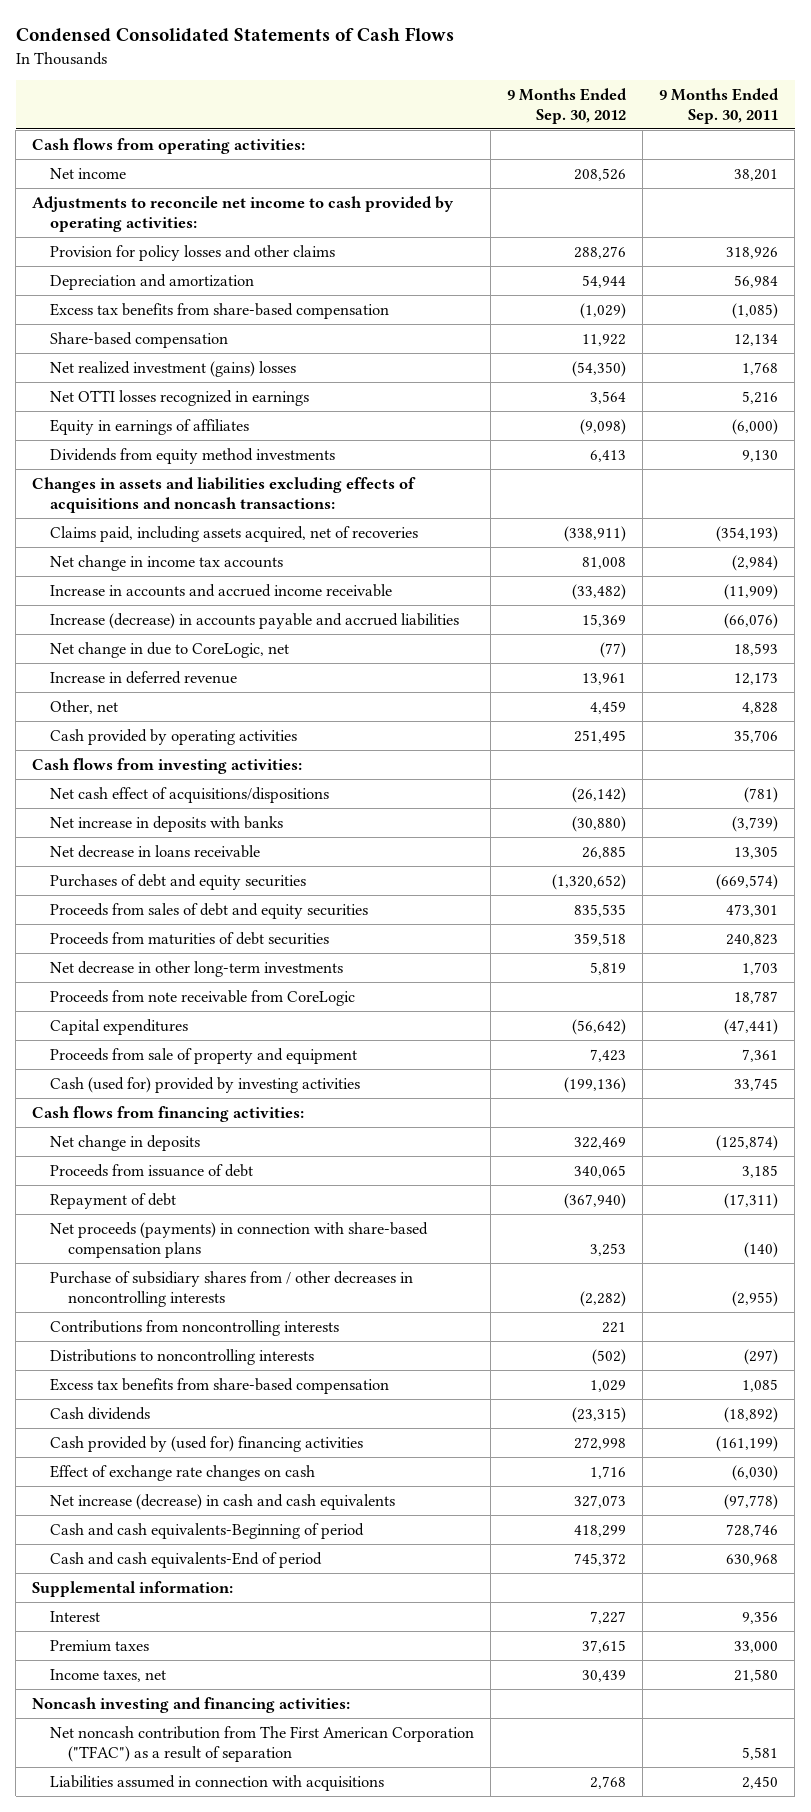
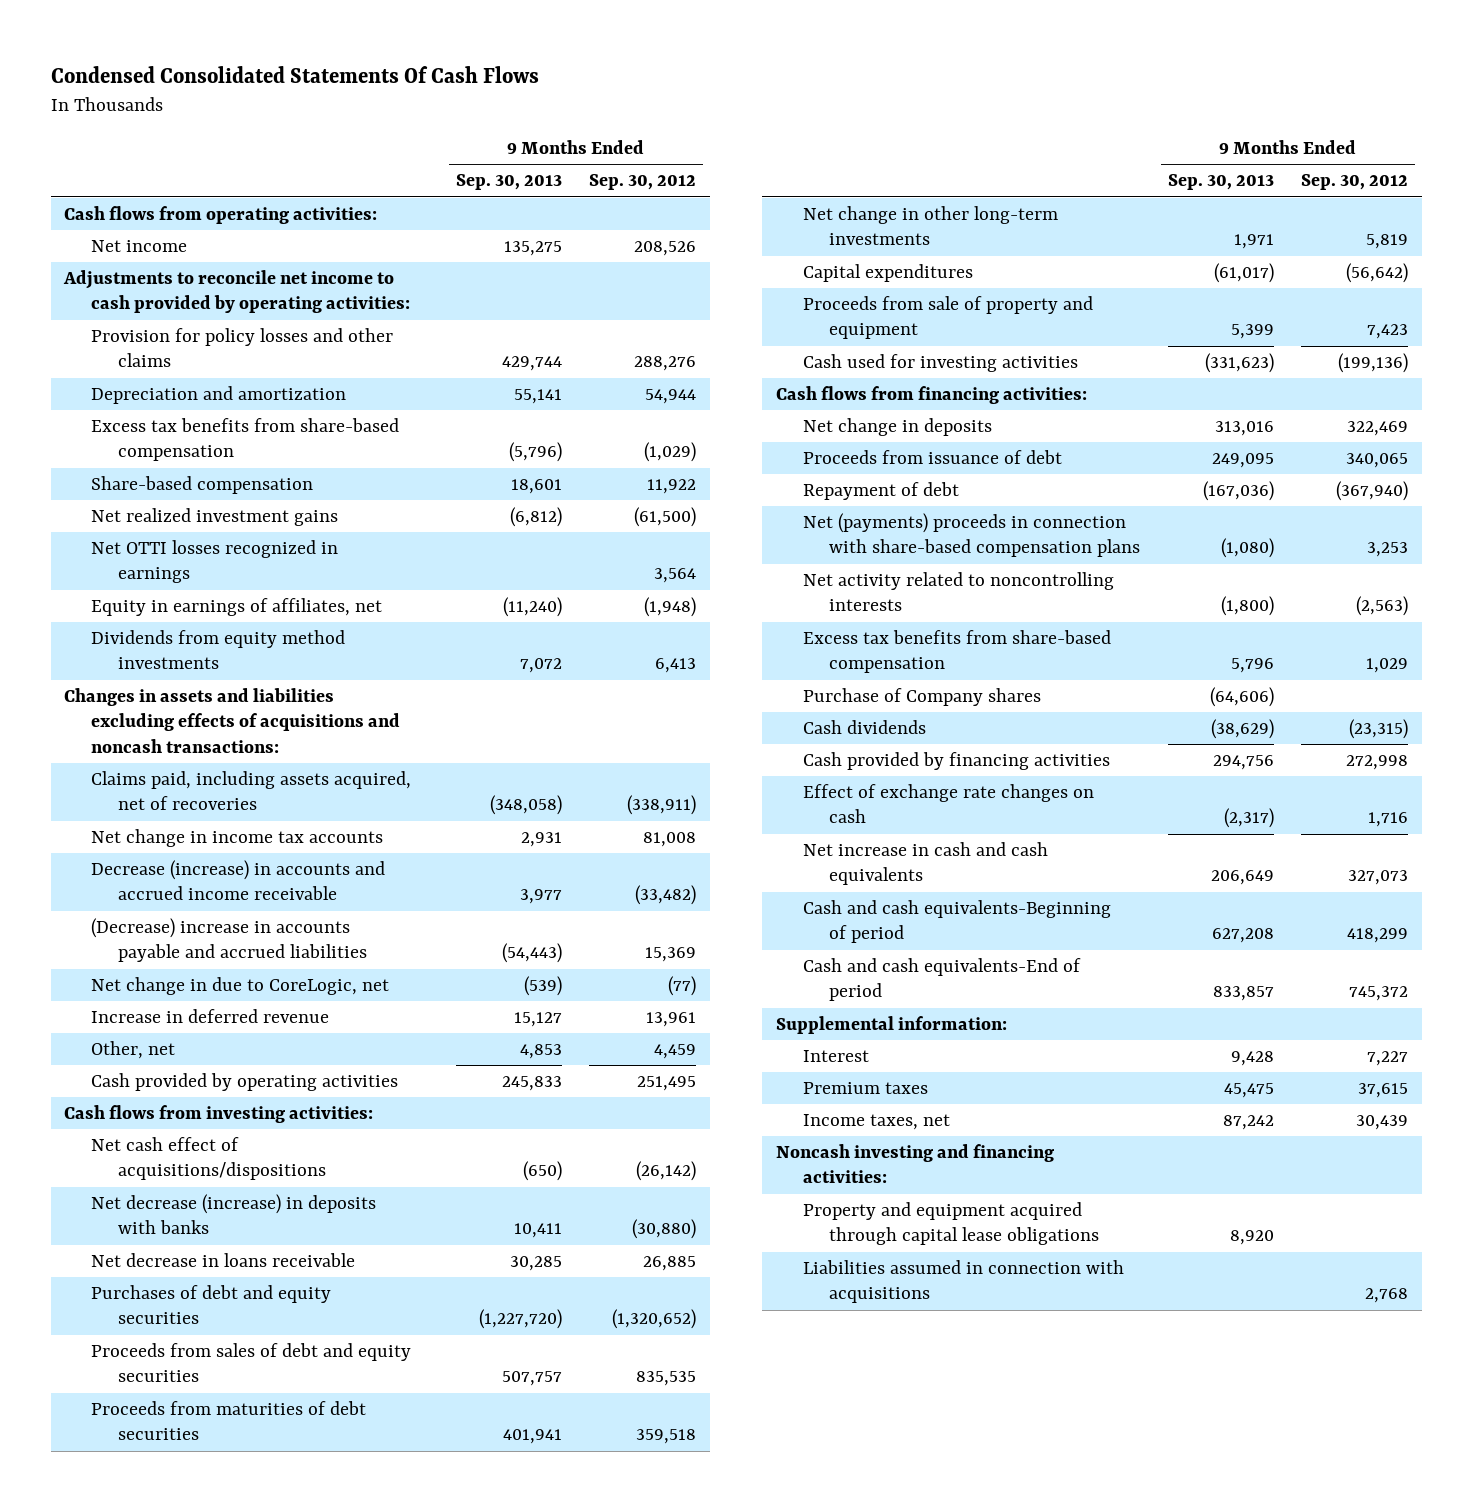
[15,27,454,43] Condensed Consolidated Statements of Cash Flows -> [50,66,539,84] Condensed Consolidated Statements Of Cash Flows
[659,87,780,124] 9 Months Ended Sep. 30, 2011 -> none
none -> [456,174,563,191] Sep. 30, 2013
[50,360,297,377] Net realized investment (gains) losses -> [91,508,339,527] Net realized investment gains
[572,360,627,377] (54,350) -> [634,507,697,528] (61,500)
[50,418,250,435] Equity in earnings of affiliates -> [91,598,383,617] Equity in earnings of affiliates, net
[580,418,627,435] (9,098) -> [644,597,697,618] (1,948)
[50,583,393,597] Increase in accounts and accrued income receivable -> [91,860,386,901] Decrease (increase) in accounts and accrued income receivable
[50,612,460,629] Increase (decrease) in accounts payable and accrued liabilities -> [91,918,367,963] (Decrease) increase in accounts payable and accrued liabilities
[50,815,284,832] Net increase in deposits with banks -> [91,1194,377,1235] Net decrease (increase) in deposits with banks
[50,989,356,1006] Proceeds from note receivable from CoreLogic -> none
[50,960,344,977] Net decrease in other long-term investments -> [802,206,1058,246] Net change in other long-term investments
[50,1076,361,1093] Cash (used for) provided by investing activities -> [802,354,1078,373] Cash used for investing activities
[50,1270,414,1307] Purchase of subsidiary shares from / other decreases in noncontrolling interests -> none
[50,1319,340,1336] Contributions from noncontrolling interests -> none
[50,1348,315,1365] Distributions to noncontrolling interests -> none
[50,1221,429,1258] Net proceeds (payments) in connection with share-based compensation plans -> [802,513,1141,558] Net (payments) proceeds in connection with share-based compensation plans
none -> [802,572,1114,612] Net activity related to noncontrolling interests
none -> [802,688,1041,707] Purchase of Company shares
[50,1435,364,1452] Cash provided by (used for) financing activities -> [802,752,1110,771] Cash provided by financing activities
[50,1493,396,1510] Net increase (decrease) in cash and cash equivalents -> [802,842,1048,886] Net increase in cash and cash equivalents
[50,1725,475,1762] Net noncash contribution from The First American Corporation ("TFAC") as a result of separation -> none
none -> [802,1202,1100,1246] Property and equipment acquired through capital lease obligations

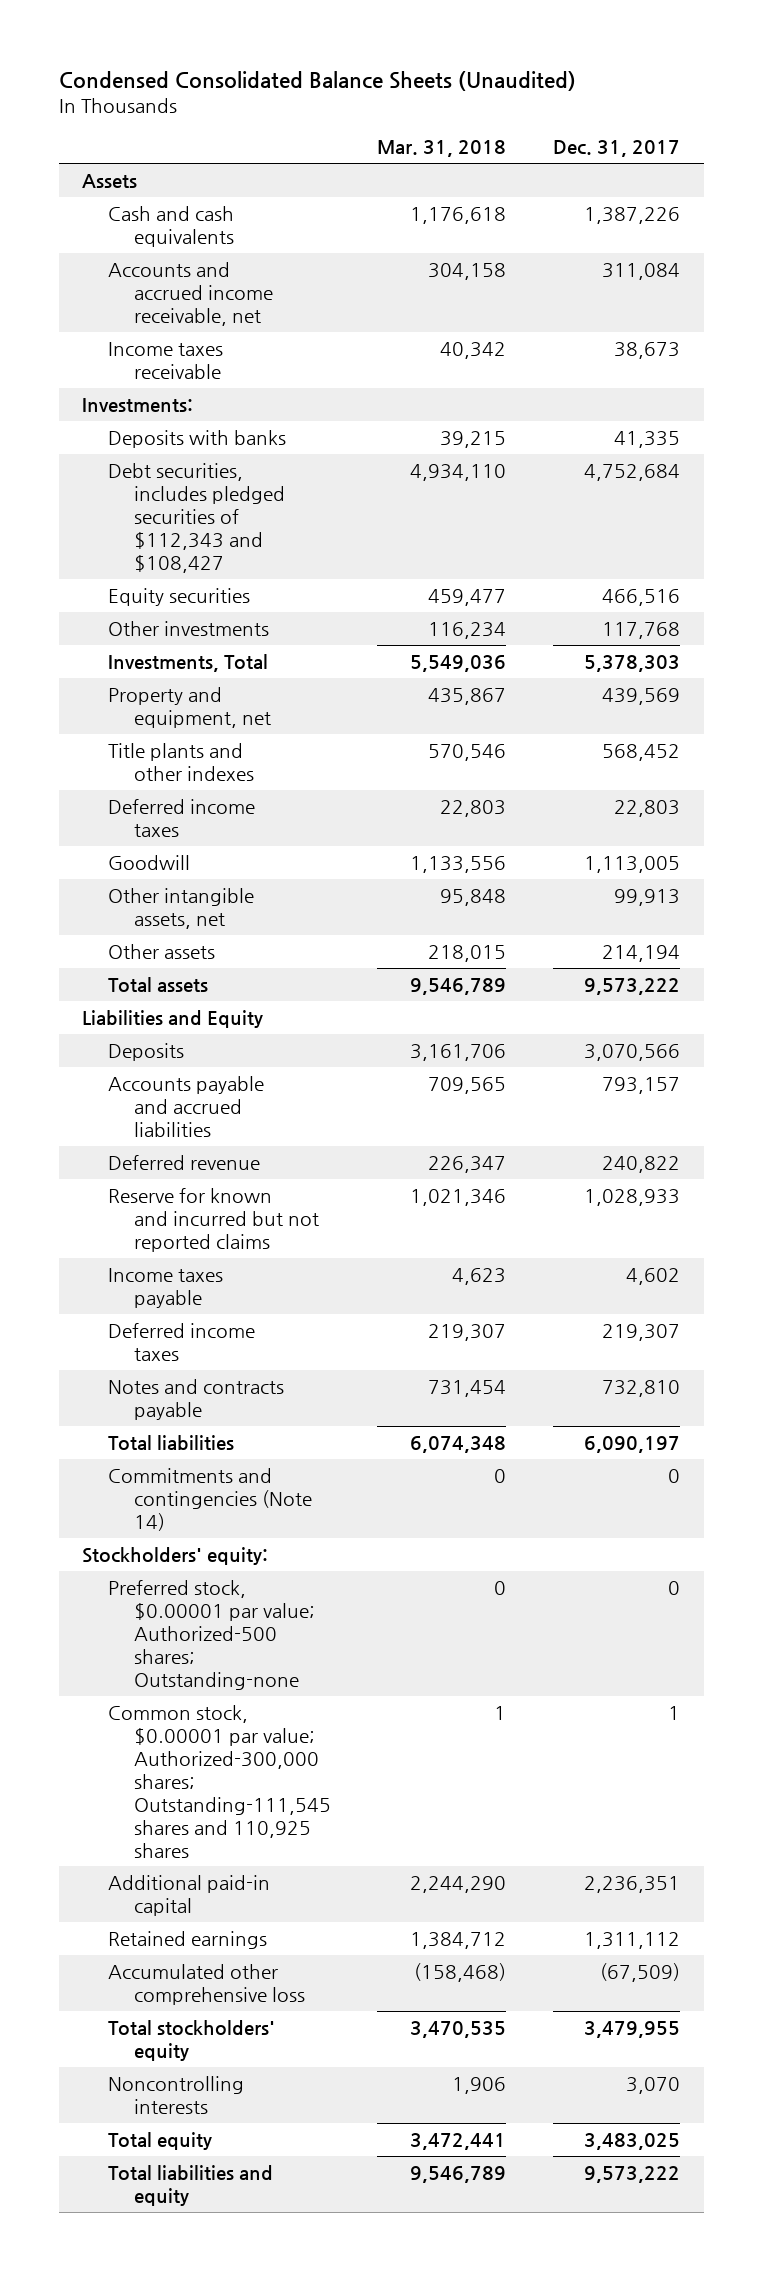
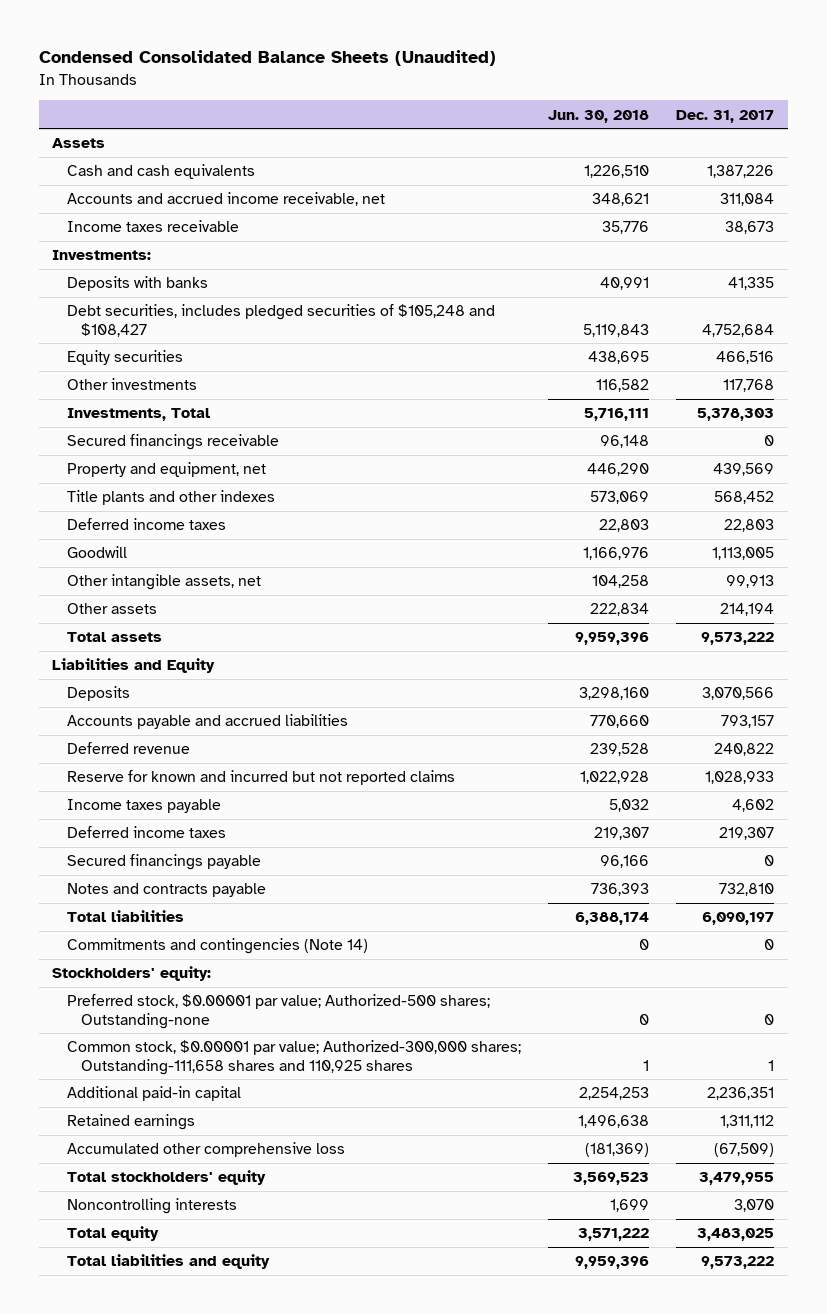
[377,140,507,158] Mar. 31, 2018 -> none
none -> [548,109,650,123] Jun. 30, 2018
[107,462,285,573] Debt securities, includes pledged securities of $112,343 and $108,427 -> [66,304,495,337] Debt securities, includes pledged securities of $105,248 and $108,427
none -> [66,434,279,451] Secured financings receivable
none -> [66,854,261,871] Secured financings payable
[107,1704,331,1858] Common stock, $0.00001 par value; Authorized-300,000 shares; Outstanding-111,545 shares and 110,925 shares -> [66,1040,521,1075] Common stock, $0.00001 par value; Authorized-300,000 shares; Outstanding-111,658 shares and 110,925 shares

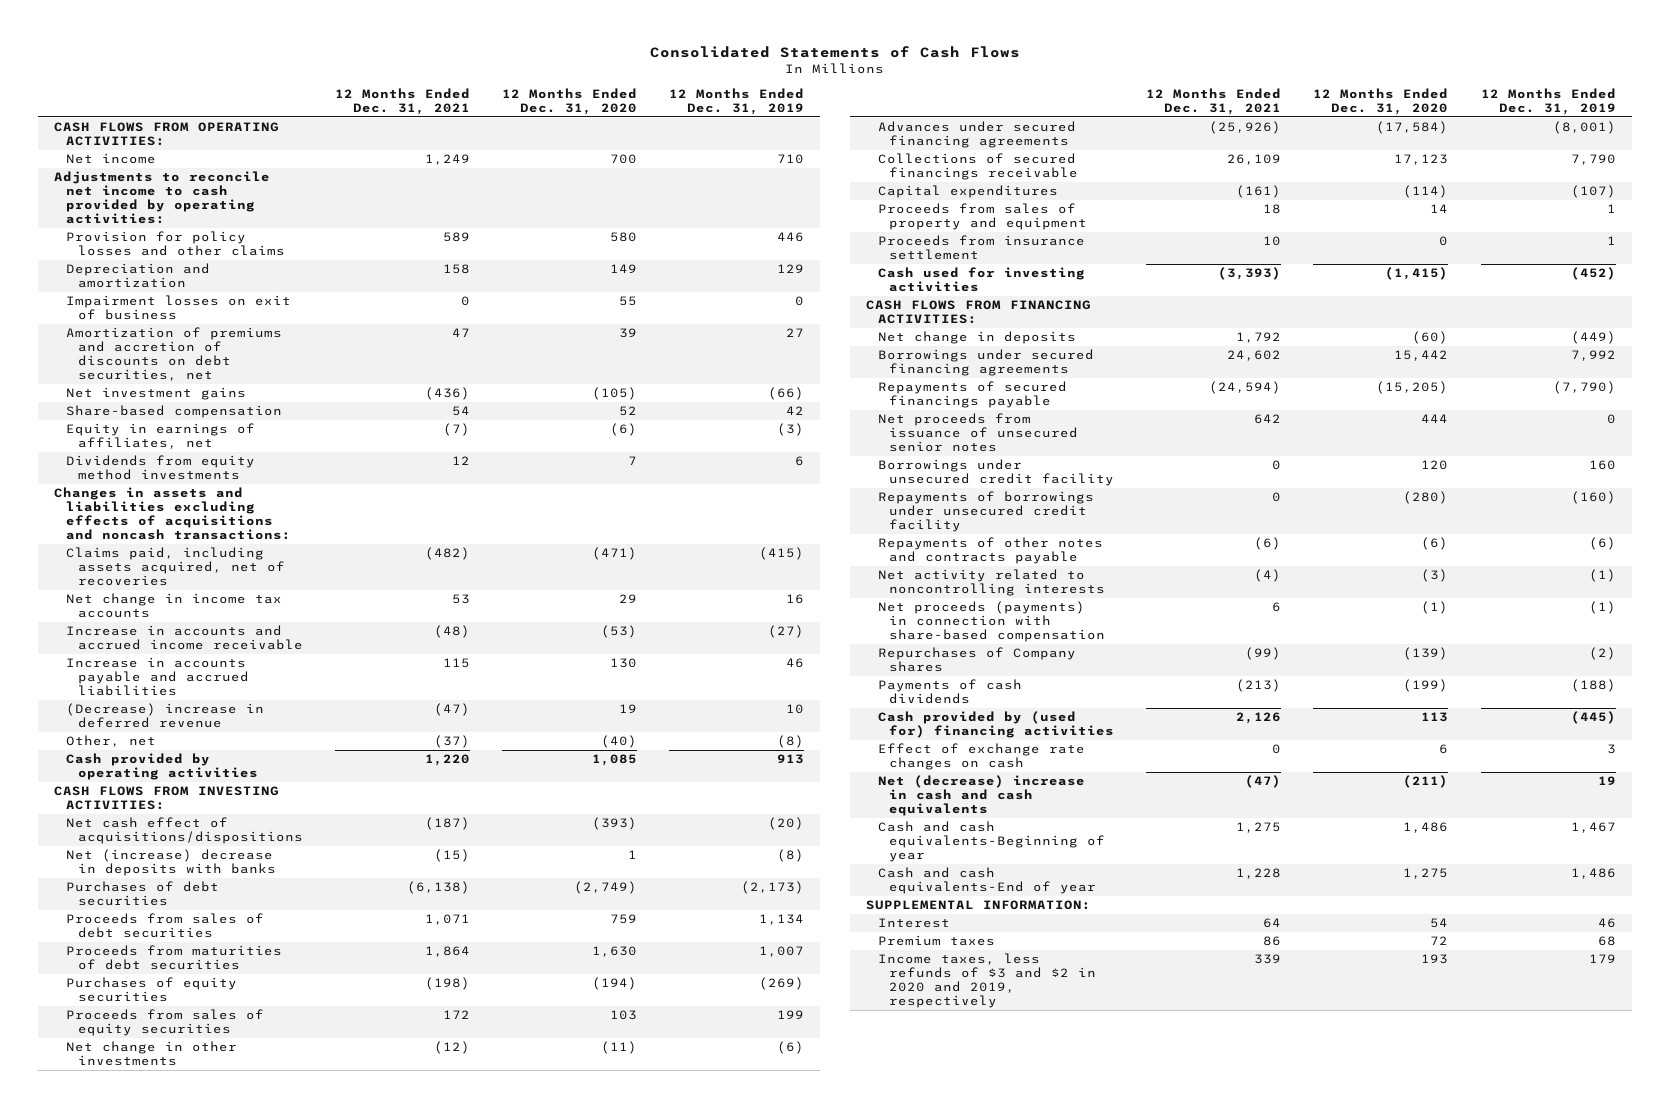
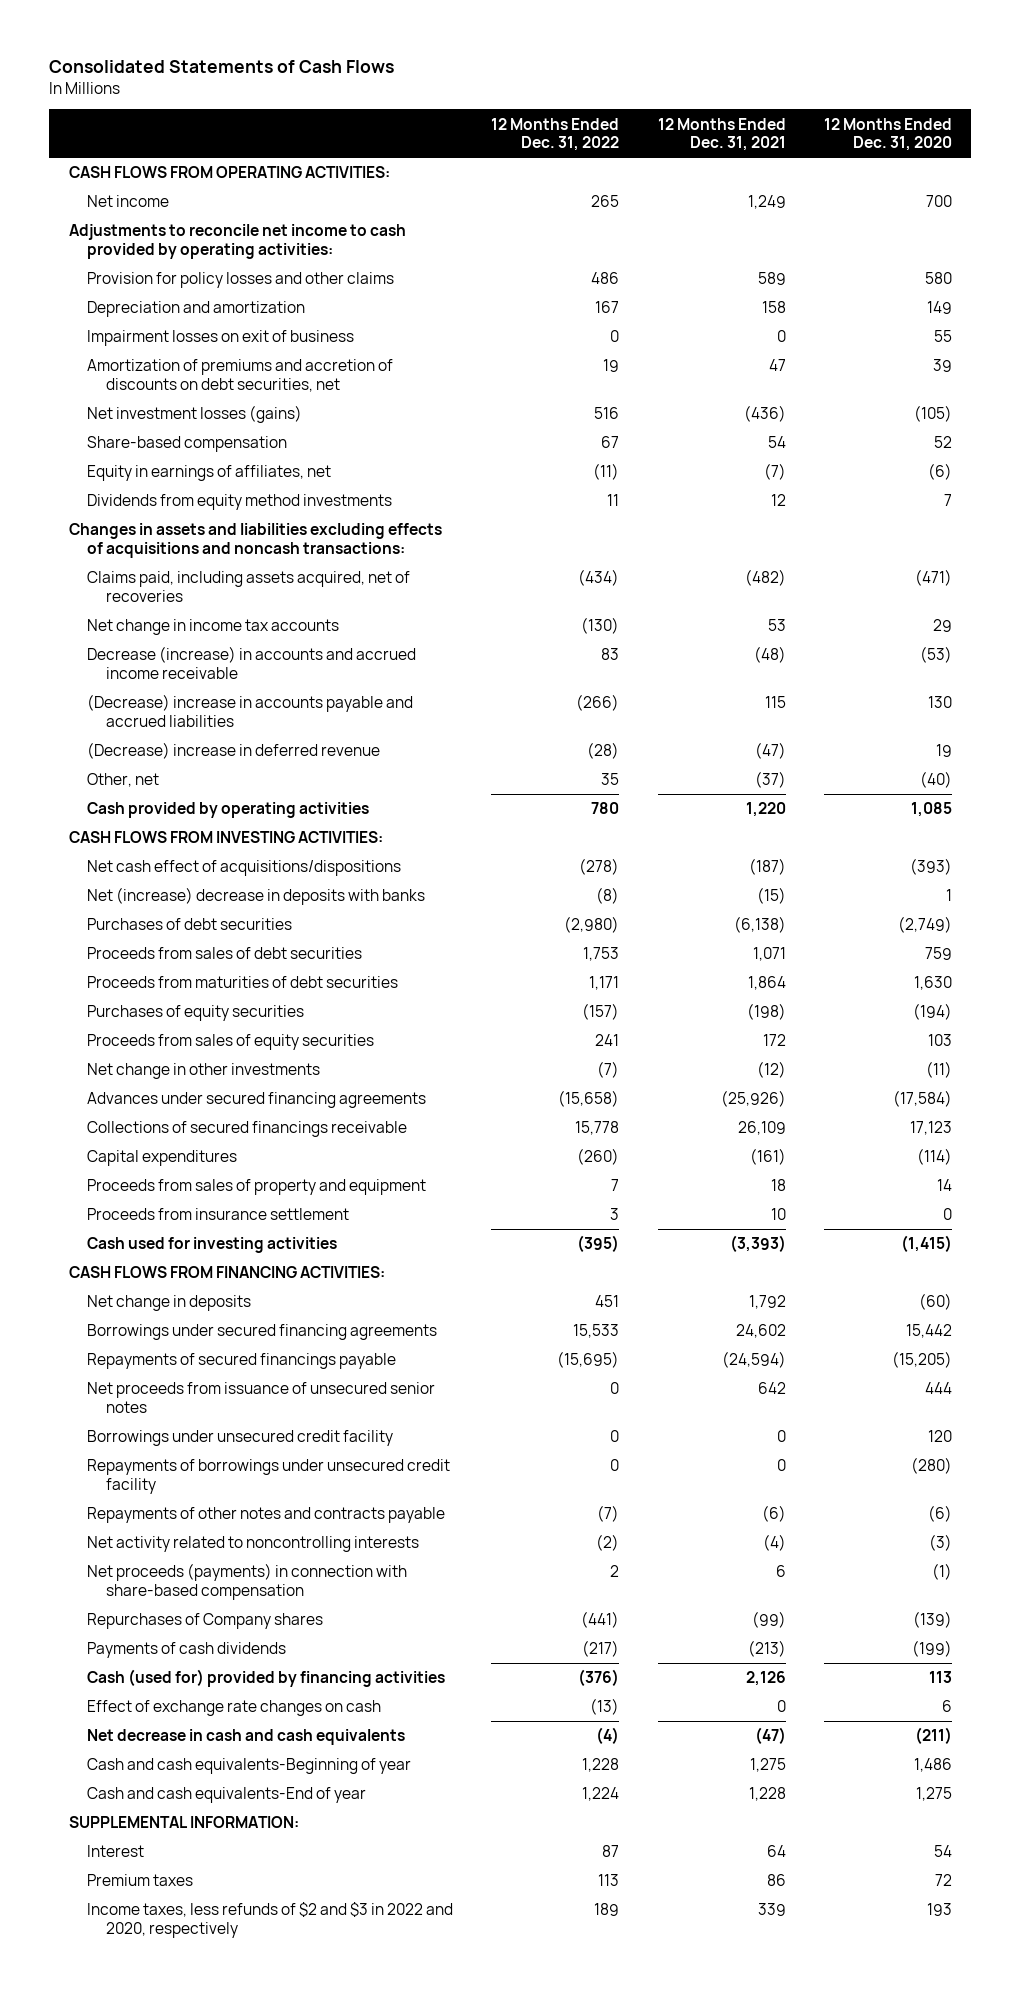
[669,88,805,116] 12 Months Ended Dec. 31, 2019 -> none
none -> [491,117,620,152] 12 Months Ended Dec. 31, 2022
[66,387,247,401] Net investment gains -> [87,405,303,424] Net investment losses (gains)
[66,625,303,651] Increase in accounts and accrued income receivable -> [87,646,417,680] Decrease (increase) in accounts and accrued income receivable
[66,657,249,697] Increase in accounts payable and accrued liabilities -> [87,694,414,728] (Decrease) increase in accounts payable and accrued liabilities
[877,711,1115,739] Cash provided by (used for) financing activities -> [87,1669,446,1688] Cash (used for) provided by financing activities
[877,775,1085,817] Net (decrease) increase in cash and cash equivalents -> [87,1729,406,1746] Net decrease in cash and cash equivalents
[877,953,1097,1009] Income taxes, less refunds of $3 and $2 in 2020 and 2019, respectively -> [87,1902,454,1939] Income taxes, less refunds of $2 and $3 in 2022 and 2020, respectively

